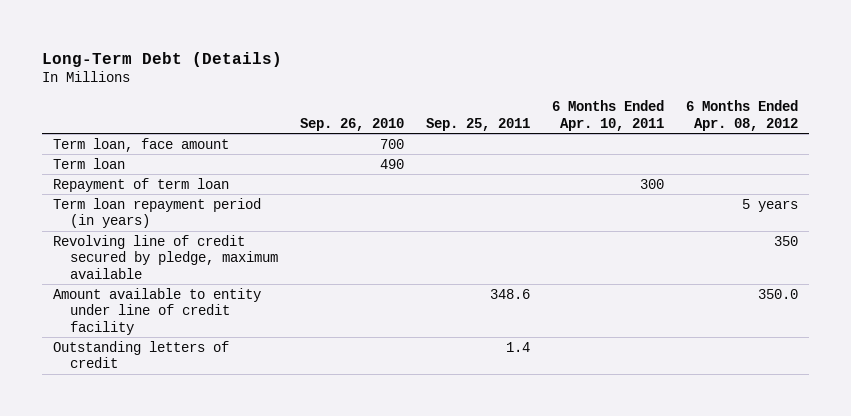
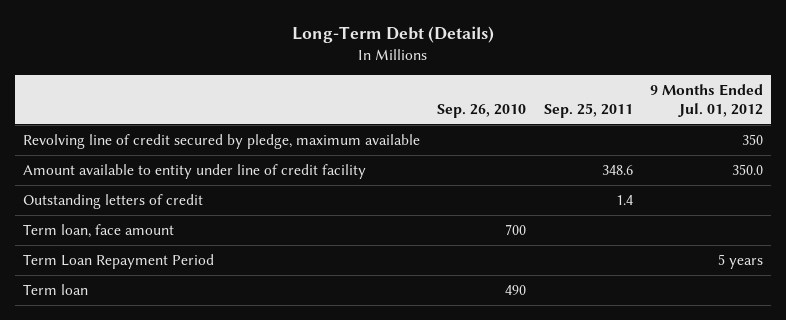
[551,100,664,131] 6 Months Ended Apr. 10, 2011 -> none
[685,100,798,131] 6 Months Ended Apr. 08, 2012 -> none
none -> [649,84,763,117] 9 Months Ended Jul. 01, 2012
[53,177,230,192] Repayment of term loan -> none
[53,197,262,229] Term loan repayment period (in years) -> none
[53,137,230,152] Term loan, face amount -> [23,224,175,239] Term loan, face amount
none -> [23,254,215,270] Term Loan Repayment Period
[53,157,126,169] Term loan -> [23,284,89,296] Term loan

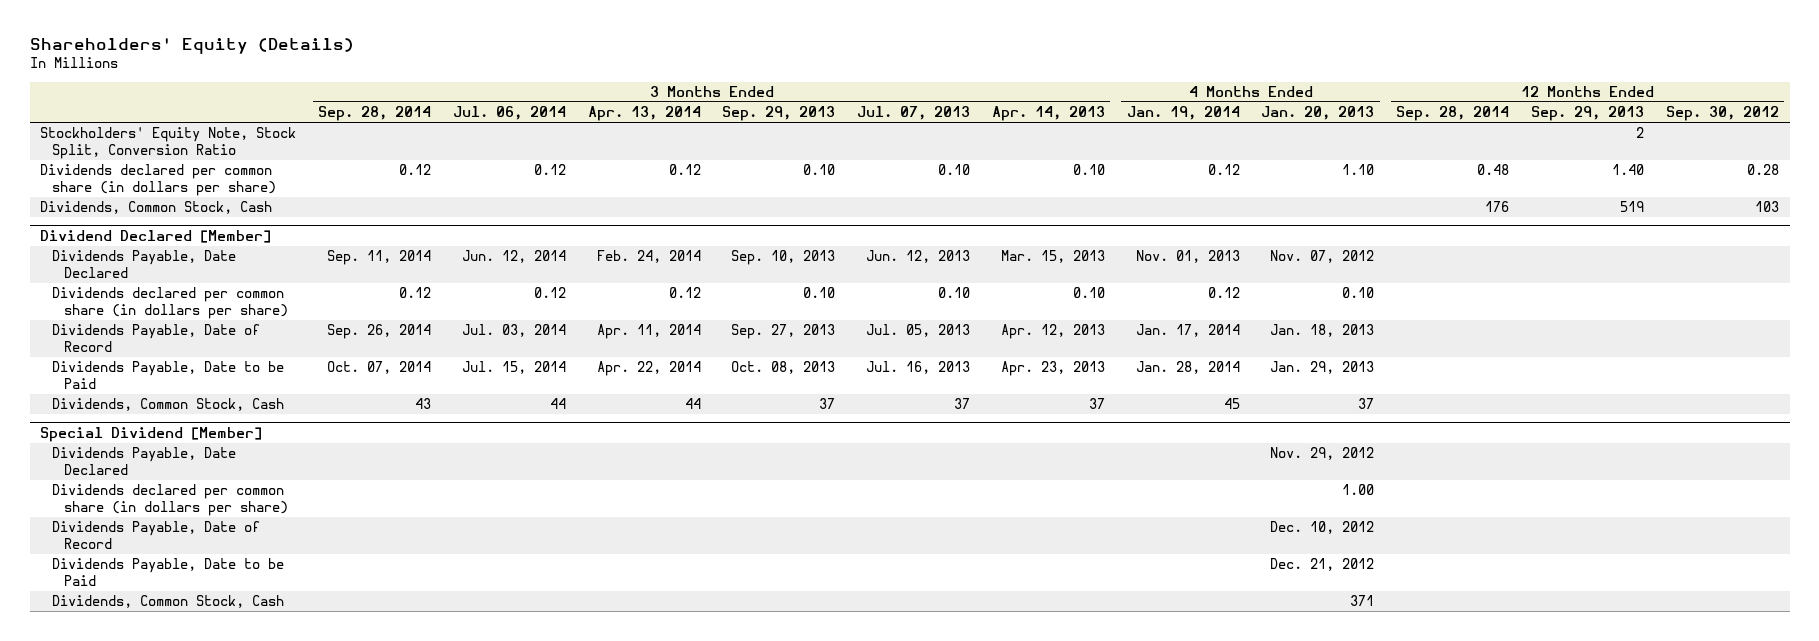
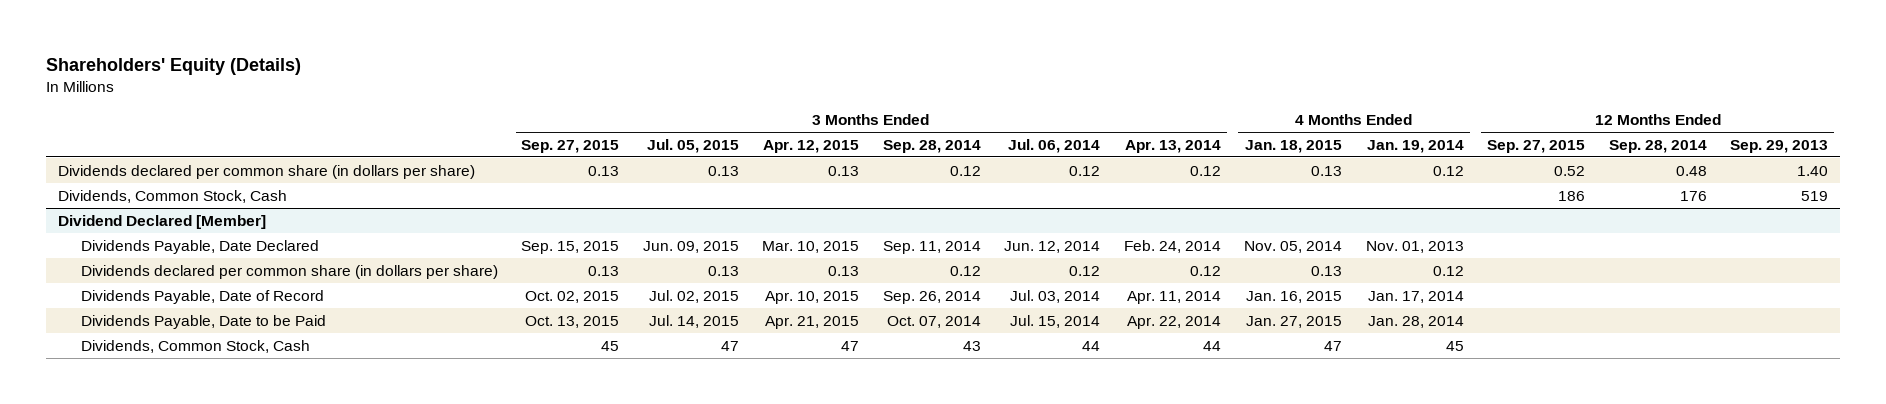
[722,106,836,122] Sep. 29, 2013 -> none
[857,106,971,121] Jul. 07, 2013 -> none
[991,106,1105,122] Apr. 14, 2013 -> none
[1261,106,1375,121] Jan. 20, 2013 -> none
[1665,106,1779,122] Sep. 30, 2012 -> none
none -> [521,139,620,153] Sep. 27, 2015
none -> [646,138,739,153] Jul. 05, 2015
none -> [763,139,860,153] Apr. 12, 2015
none -> [1245,139,1343,153] Jan. 18, 2015
none -> [1487,139,1586,153] Sep. 27, 2015
[40,127,297,159] Stockholders' Equity Note, Stock Split, Conversion Ratio -> none
[40,426,263,442] Special Dividend [Member] -> none
[52,447,237,475] Dividends Payable, Date Declared -> none
[52,484,288,516] Dividends declared per common share (in dollars per share) -> none
[52,521,261,549] Dividends Payable, Date of Record -> none
[52,558,285,586] Dividends Payable, Date to be Paid -> none
[52,595,285,609] Dividends, Common Stock, Cash -> none

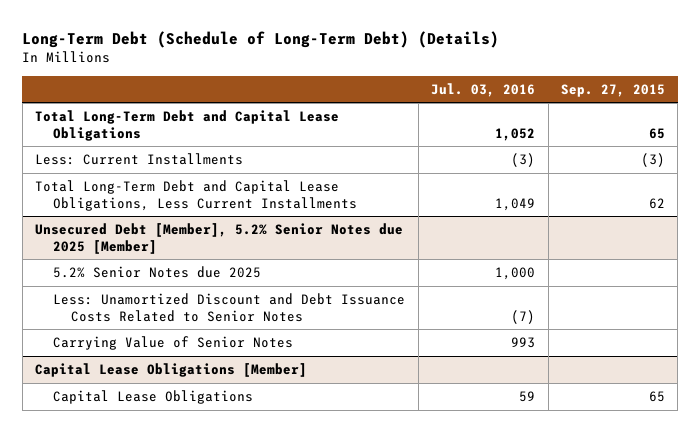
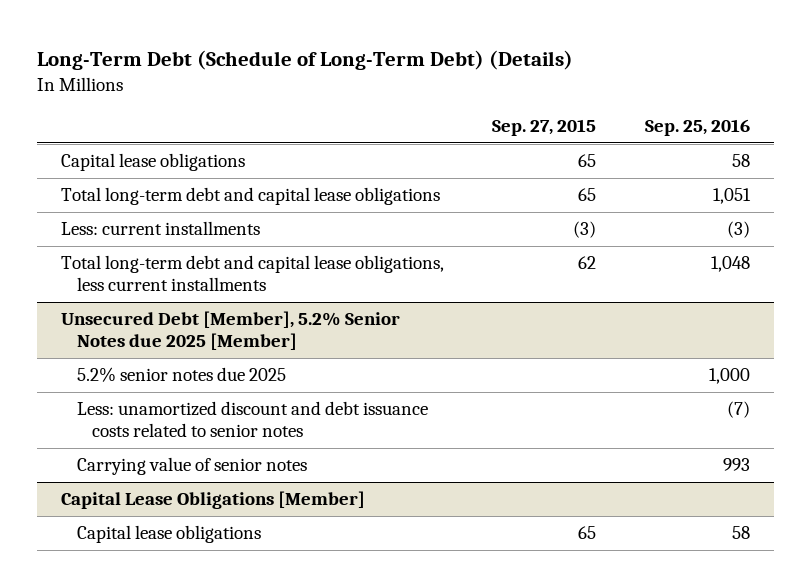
[431,82,536,97] Jul. 03, 2016 -> none
none -> [644,119,750,137] Sep. 25, 2016
none -> [61,153,246,172] Capital lease obligations
[35,110,340,141] Total Long-Term Debt and Capital Lease Obligations -> [61,187,441,206] Total long-term debt and capital lease obligations
[35,153,244,166] Less: Current Installments -> [61,221,261,236] Less: current installments
[35,180,358,211] Total Long-Term Debt and Capital Lease Obligations, Less Current Installments -> [61,255,445,292] Total long-term debt and capital lease obligations, less current installments
[53,266,262,279] 5.2% Senior Notes due 2025 -> [76,367,286,383] 5.2% senior notes due 2025
[53,293,406,322] Less: Unamortized Discount and Debt Issuance Costs Related to Senior Notes -> [76,401,428,438] Less: unamortized discount and debt issuance costs related to senior notes
[53,336,294,351] Carrying Value of Senior Notes -> [76,457,307,476] Carrying value of senior notes
[53,390,254,405] Capital Lease Obligations -> [76,525,261,544] Capital lease obligations

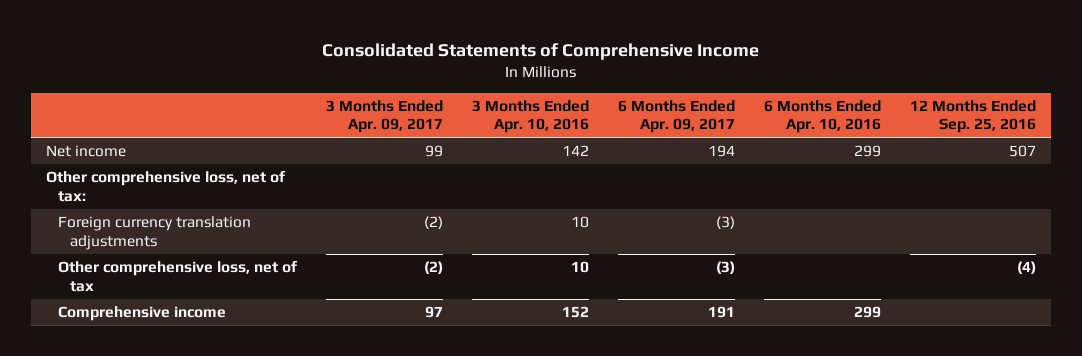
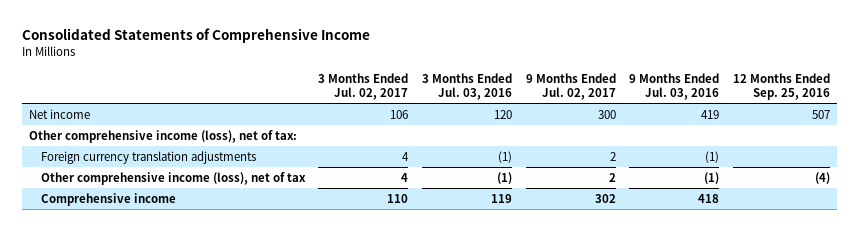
[325,99,443,134] 3 Months Ended Apr. 09, 2017 -> none
[471,99,589,134] 3 Months Ended Apr. 10, 2016 -> none
[617,99,735,134] 6 Months Ended Apr. 09, 2017 -> none
[763,99,881,134] 6 Months Ended Apr. 10, 2016 -> none
none -> [318,72,409,100] 3 Months Ended Jul. 02, 2017
none -> [422,72,513,100] 3 Months Ended Jul. 03, 2016
none -> [525,72,616,100] 9 Months Ended Jul. 02, 2017
none -> [629,72,720,100] 9 Months Ended Jul. 03, 2016
[45,171,286,202] Other comprehensive loss, net of tax: -> [29,129,298,143] Other comprehensive income (loss), net of tax:
[57,261,298,292] Other comprehensive loss, net of tax -> [40,171,306,185] Other comprehensive income (loss), net of tax

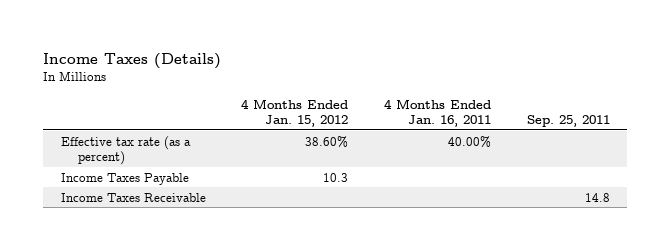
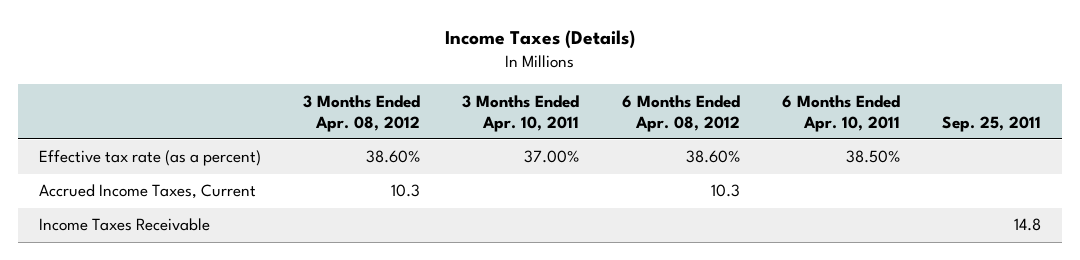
[241,99,349,128] 4 Months Ended Jan. 15, 2012 -> none
[384,99,492,128] 4 Months Ended Jan. 16, 2011 -> none
none -> [303,94,421,132] 3 Months Ended Apr. 08, 2012
none -> [462,94,580,132] 3 Months Ended Apr. 10, 2011
none -> [621,94,740,132] 6 Months Ended Apr. 08, 2012
none -> [781,94,900,132] 6 Months Ended Apr. 10, 2011
[60,172,189,185] Income Taxes Payable -> [38,184,256,200] Accrued Income Taxes, Current

